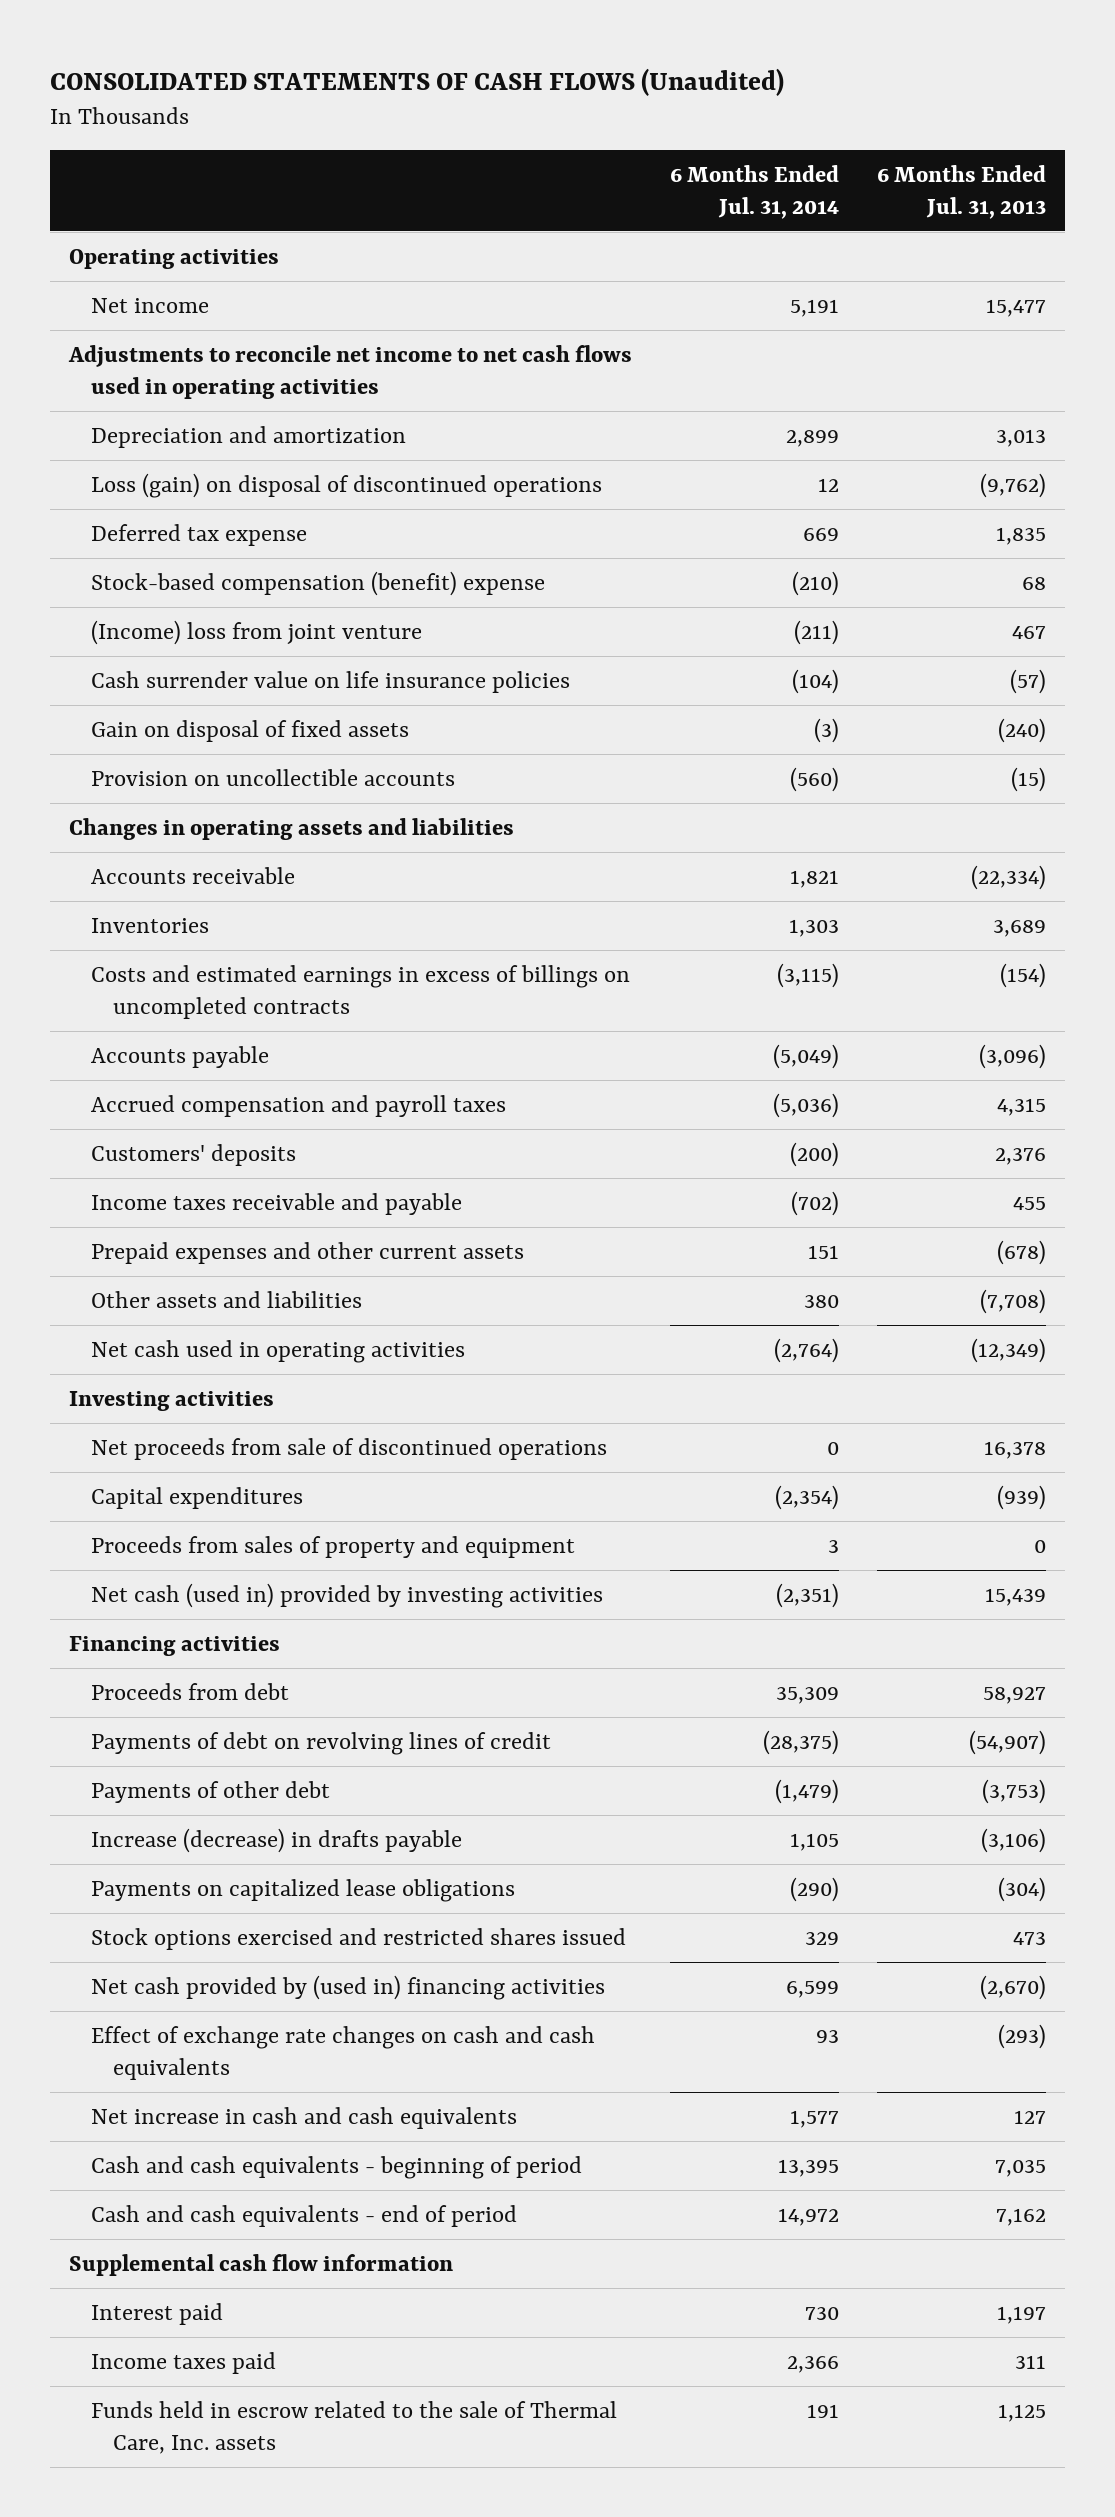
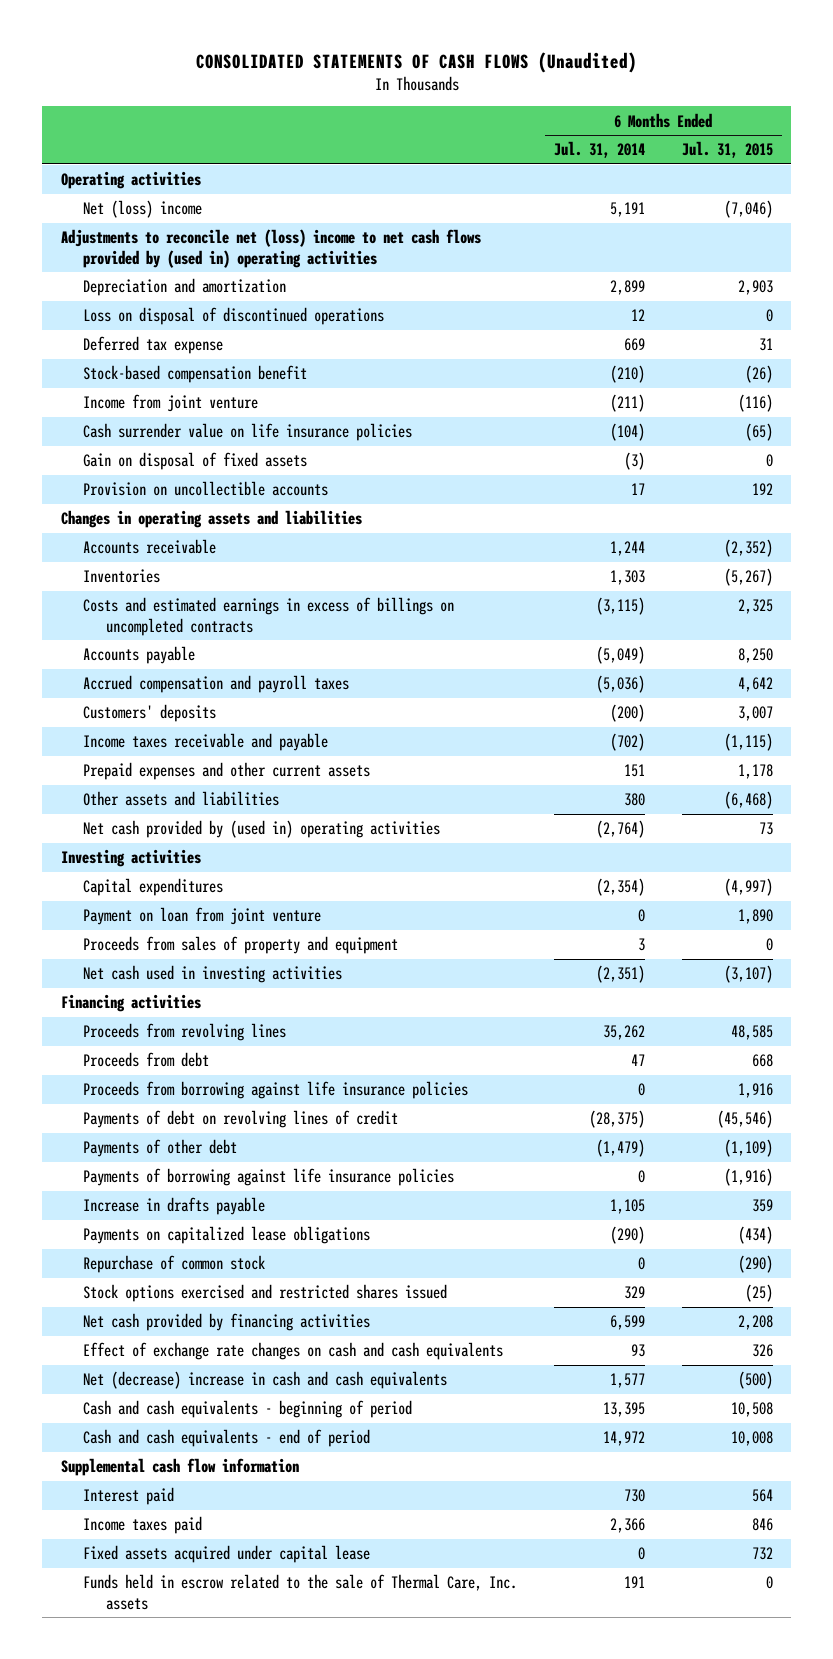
[876,164,1046,219] 6 Months Ended Jul. 31, 2013 -> none
none -> [681,141,773,159] Jul. 31, 2015
[90,297,209,313] Net income -> [83,200,203,219] Net (loss) income
[67,344,632,399] Adjustments to reconcile net income to net cash flows used in operating activities -> [60,229,481,268] Adjustments to reconcile net (loss) income to net cash flows provided by (used in) operating activities
[90,472,602,498] Loss (gain) on disposal of discontinued operations -> [83,307,385,326] Loss on disposal of discontinued operations
[90,570,545,596] Stock-based compensation (benefit) expense -> [83,365,308,384] Stock-based compensation benefit
[90,619,422,645] (Income) loss from joint venture -> [83,394,259,413] Income from joint venture
[789,766,839,792] (560) -> [631,483,646,496] 17
[789,869,839,888] 1,821 -> [610,541,646,557] 1,244
[90,1339,465,1363] Net cash used in operating activities -> [83,820,441,839] Net cash provided by (used in) operating activities
[90,1437,607,1460] Net proceeds from sale of discontinued operations -> none
none -> [83,907,322,926] Payment on loan from joint venture
[90,1582,603,1608] Net cash (used in) provided by investing activities -> [83,965,343,984] Net cash used in investing activities
none -> [83,1023,287,1042] Proceeds from revolving lines
[775,1686,839,1704] 35,309 -> [631,1054,646,1067] 47
none -> [83,1081,469,1100] Proceeds from borrowing against life insurance policies
none -> [83,1168,455,1187] Payments of borrowing against life insurance policies
[90,1827,462,1853] Increase (decrease) in drafts payable -> [83,1197,266,1216] Increase in drafts payable
none -> [83,1255,266,1274] Repurchase of common stock
[90,1974,605,2000] Net cash provided by (used in) financing activities -> [83,1313,371,1332] Net cash provided by financing activities
[90,2106,517,2129] Net increase in cash and cash equivalents -> [83,1371,448,1390] Net (decrease) increase in cash and cash equivalents
none -> [83,1545,371,1564] Fixed assets acquired under capital lease

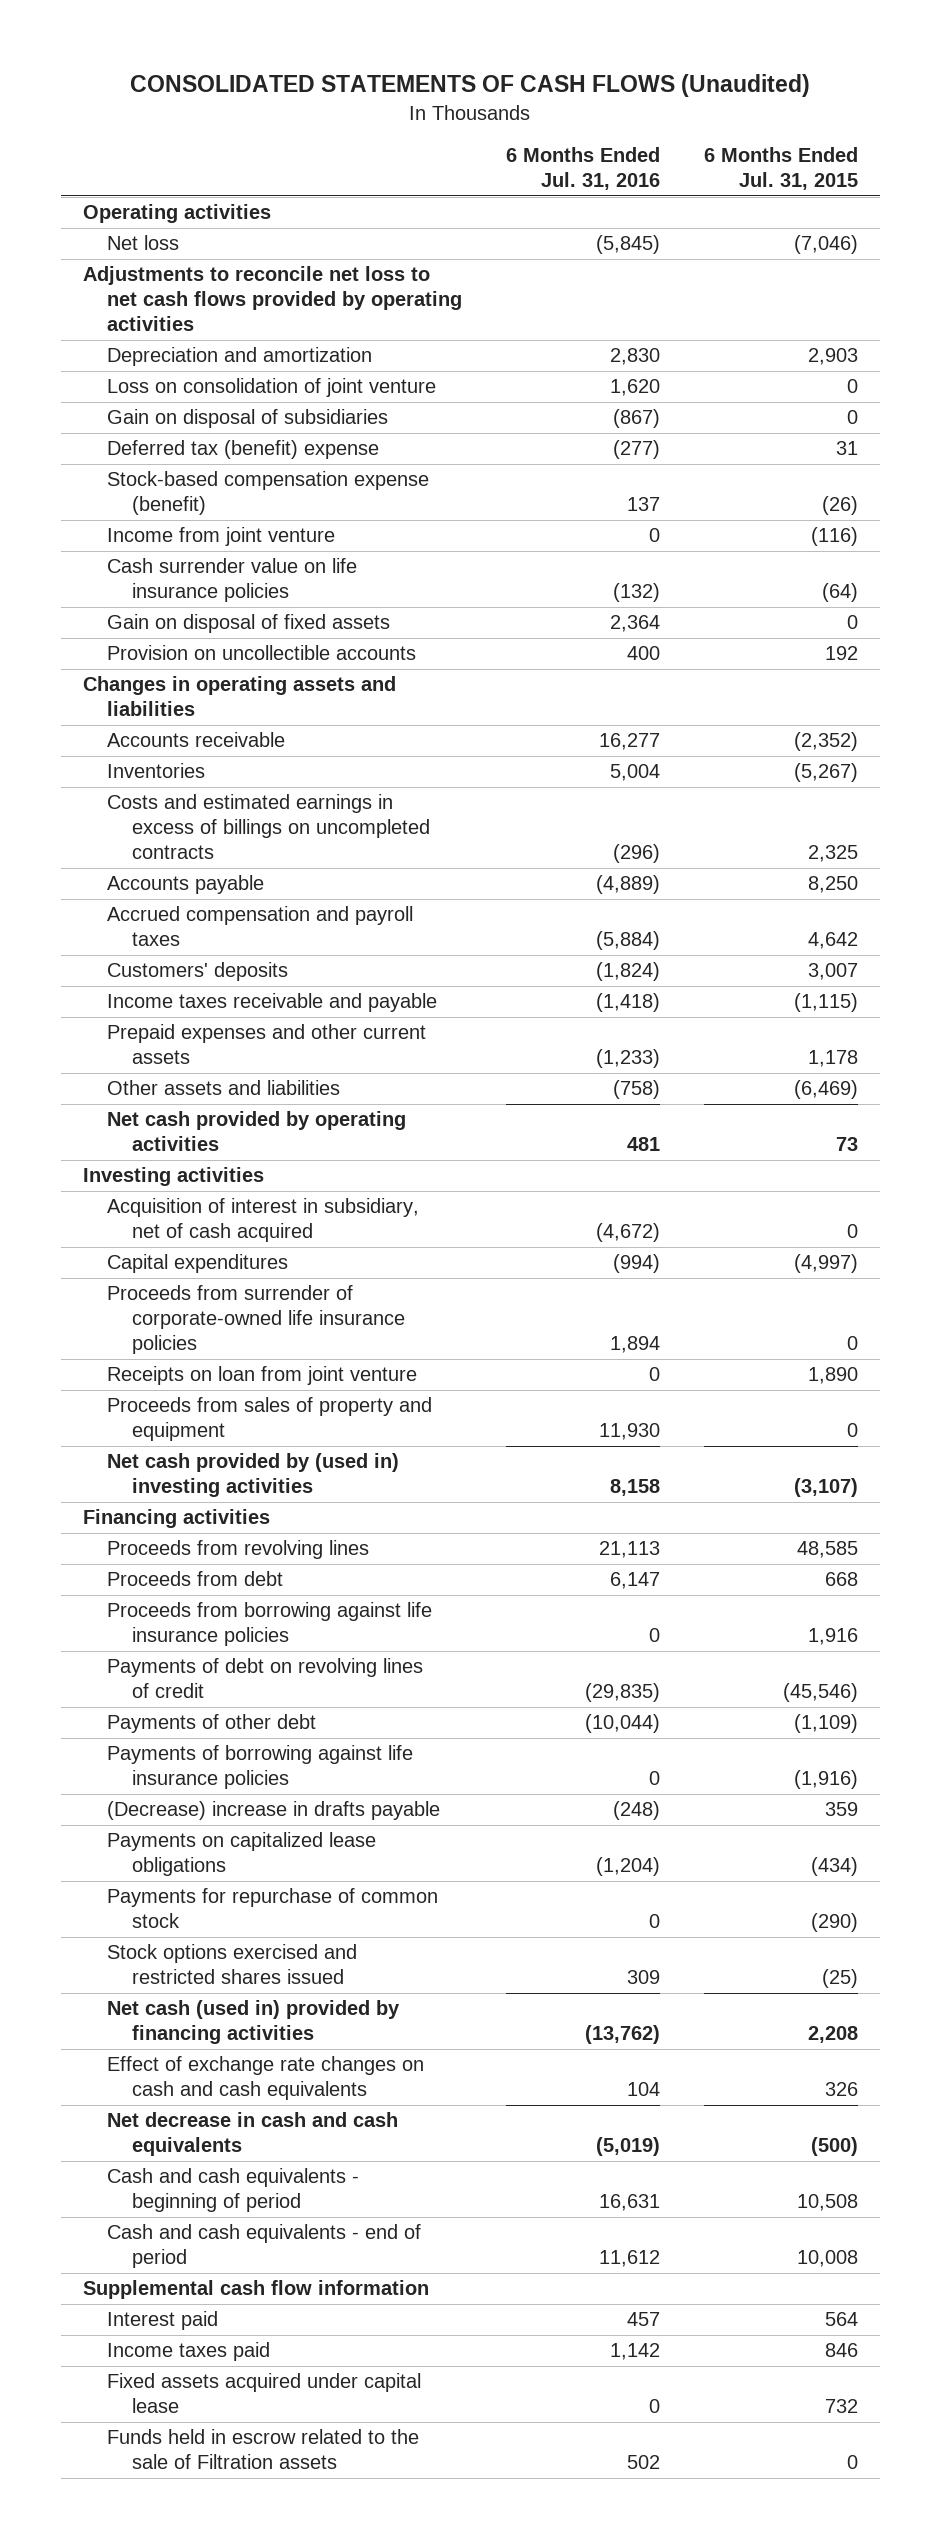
[554,141,646,159] Jul. 31, 2014 -> none
none -> [505,147,660,191] 6 Months Ended Jul. 31, 2016
[83,200,203,219] Net (loss) income -> [107,235,180,251] Net loss
[60,229,481,268] Adjustments to reconcile net (loss) income to net cash flows provided by (used in) operating activities -> [82,266,463,332] Adjustments to reconcile net loss to net cash flows provided by operating activities
none -> [107,378,437,398] Loss on consolidation of joint venture
[83,307,385,326] Loss on disposal of discontinued operations -> [107,409,389,429] Gain on disposal of subsidiaries
[83,336,224,355] Deferred tax expense -> [107,440,380,460] Deferred tax (benefit) expense
[83,365,308,384] Stock-based compensation benefit -> [107,471,430,516] Stock-based compensation expense (benefit)
[744,423,773,442] (65) -> [821,583,858,603] (64)
[723,791,773,810] (6,468) -> [793,1080,858,1100] (6,469)
[83,820,441,839] Net cash provided by (used in) operating activities -> [107,1111,407,1152] Net cash provided by operating activities
none -> [107,1198,420,1243] Acquisition of interest in subsidiary, net of cash acquired
none -> [107,1285,405,1355] Proceeds from surrender of corporate-owned life insurance policies
[83,907,322,926] Payment on loan from joint venture -> [107,1366,418,1386] Receipts on loan from joint venture
[83,965,343,984] Net cash used in investing activities -> [107,1453,400,1498] Net cash provided by (used in) investing activities
[83,1197,266,1216] Increase in drafts payable -> [107,1801,441,1821] (Decrease) increase in drafts payable
[83,1255,266,1274] Repurchase of common stock -> [107,1888,439,1929] Payments for repurchase of common stock
[83,1313,371,1332] Net cash provided by financing activities -> [107,2000,401,2045] Net cash (used in) provided by financing activities
[83,1371,448,1390] Net (decrease) increase in cash and cash equivalents -> [107,2112,399,2157] Net decrease in cash and cash equivalents
[83,1574,518,1610] Funds held in escrow related to the sale of Thermal Care, Inc. assets -> [107,2429,420,2470] Funds held in escrow related to the sale of Filtration assets

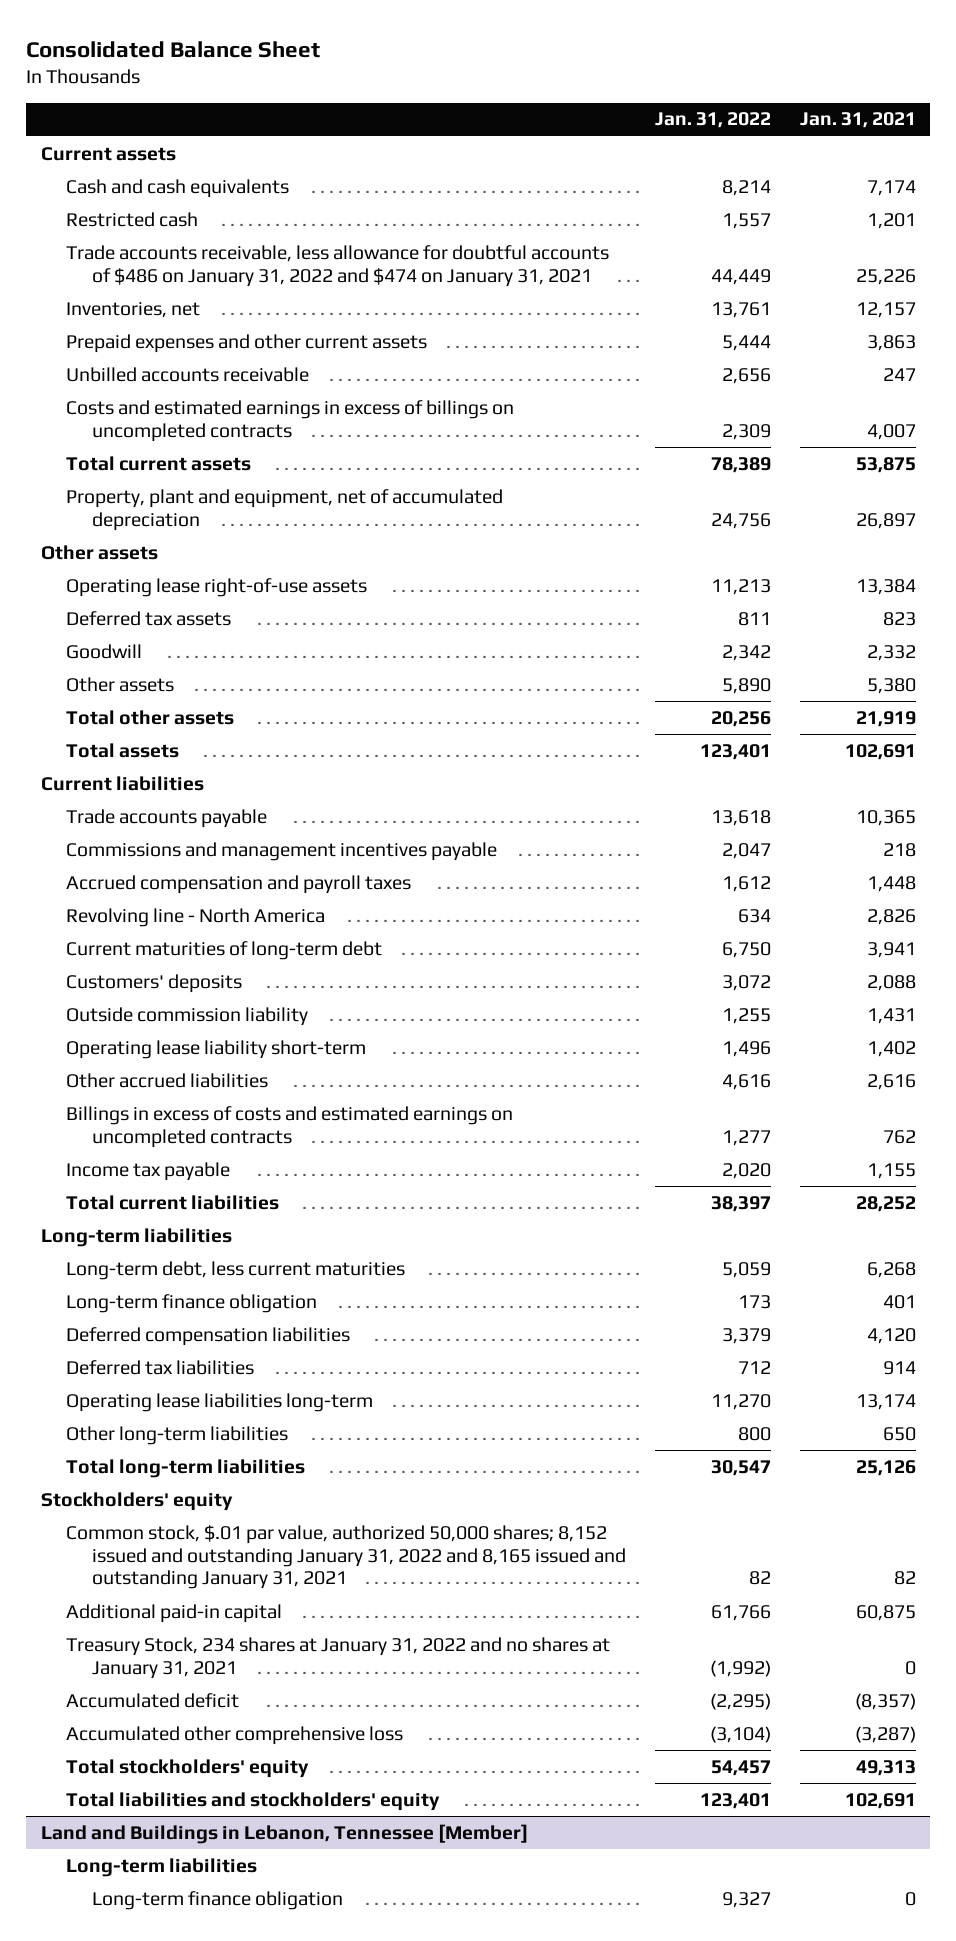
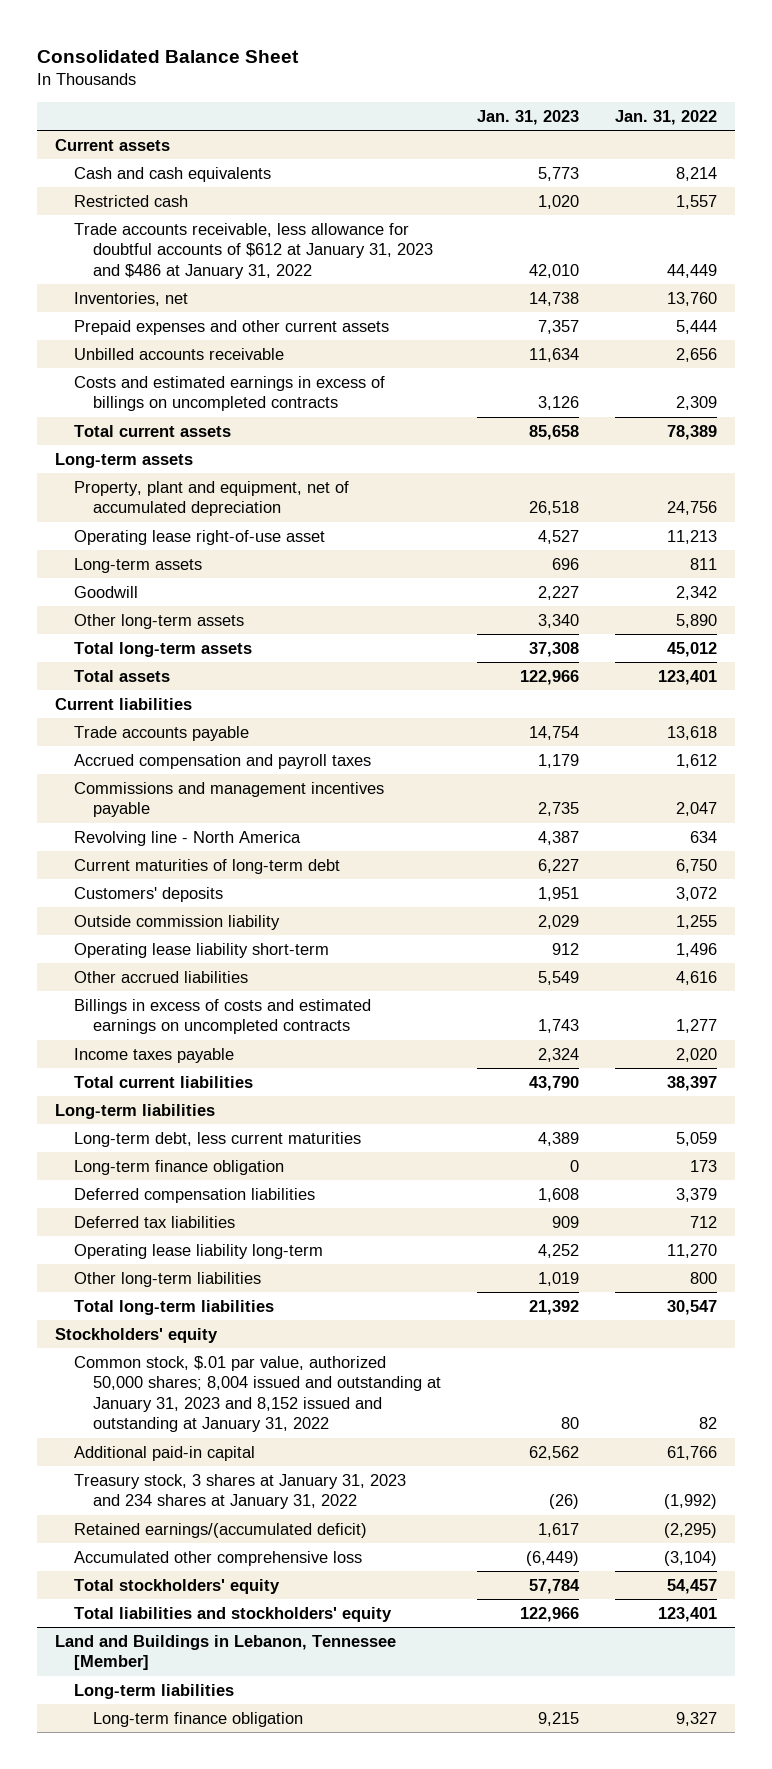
[799,112,916,129] Jan. 31, 2021 -> none
none -> [477,109,580,125] Jan. 31, 2023
[66,244,610,287] Trade accounts receivable, less allowance for doubtful accounts of $486 on January 31, 2022 and $474 on January 31, 2021 -> [73,222,434,279] Trade accounts receivable, less allowance for doubtful accounts of $612 at January 31, 2023 and $486 at January 31, 2022
[710,301,771,318] 13,761 -> [667,291,718,306] 13,760
none -> [54,452,193,468] Long-term assets
[40,544,158,560] Other assets -> none
[66,577,368,597] Operating lease right-of-use assets -> [73,529,325,545] Operating lease right-of-use asset
[66,610,232,626] Deferred tax assets -> [73,557,202,573] Long-term assets
[66,709,235,725] Total other assets -> none
[66,676,175,692] Other assets -> [73,613,244,629] Other long-term assets
none -> [73,641,252,657] Total long-term assets
[66,841,498,861] Commissions and management incentives payable -> [73,781,384,818] Commissions and management incentives payable
[66,1161,231,1181] Income tax payable -> [73,1047,234,1063] Income taxes payable
[66,1392,374,1412] Operating lease liabilities long-term -> [73,1243,323,1259] Operating lease liability long-term
[66,1524,626,1590] Common stock, $.01 par value, authorized 50,000 shares; 8,152 issued and outstanding January 31, 2022 and 8,165 issued and outstanding January 31, 2021 -> [73,1355,442,1433] Common stock, $.01 par value, authorized 50,000 shares; 8,004 issued and outstanding at January 31, 2023 and 8,152 issued and outstanding at January 31, 2022
[66,1636,611,1679] Treasury Stock, 234 shares at January 31, 2022 and no shares at January 31, 2021 -> [73,1473,406,1510] Treasury stock, 3 shares at January 31, 2023 and 234 shares at January 31, 2022
[66,1692,240,1708] Accumulated deficit -> [73,1522,367,1538] Retained earnings/(accumulated deficit)

